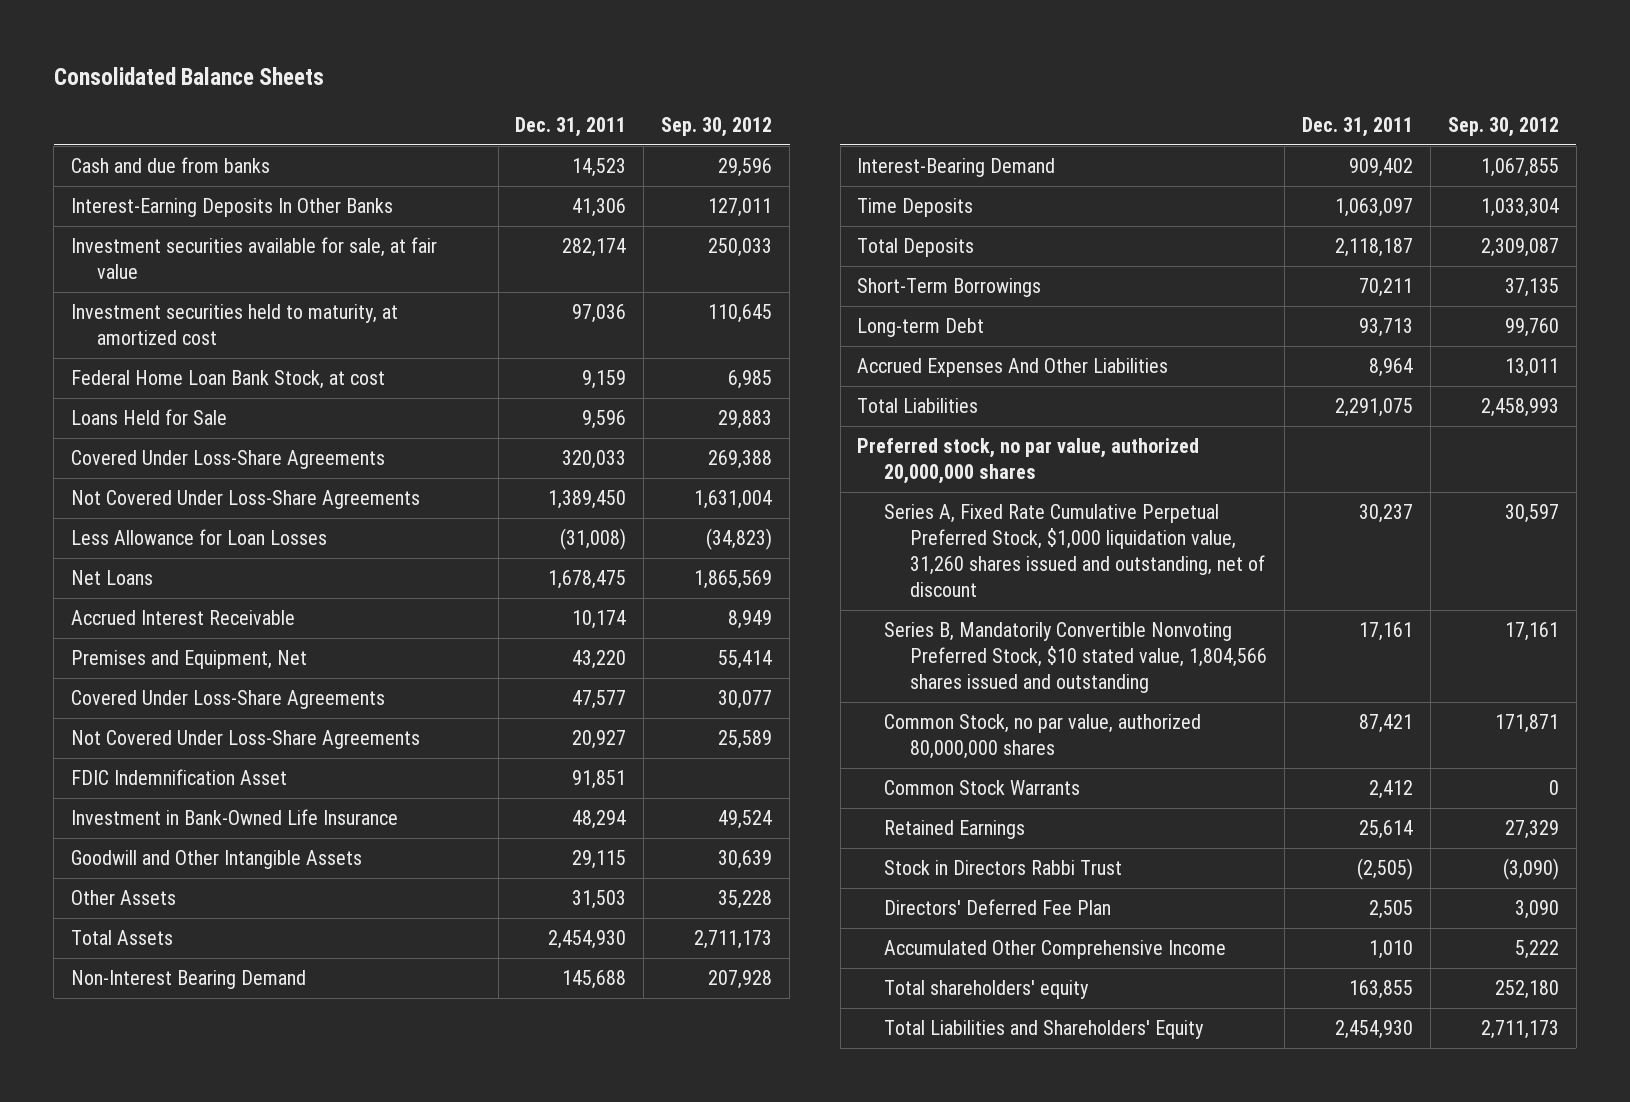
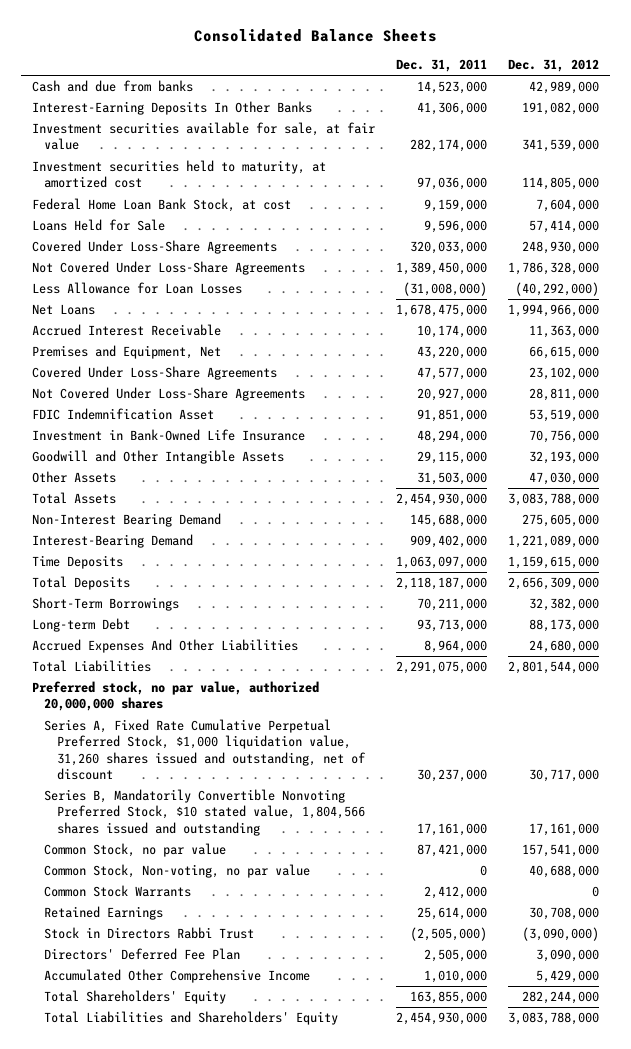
[661,116,773,137] Sep. 30, 2012 -> none
none -> [508,59,600,73] Dec. 31, 2012
[572,158,627,178] 14,523 -> [417,81,488,95] 14,523,000
[572,198,627,218] 41,306 -> [417,102,488,116] 41,306,000
[562,238,627,258] 282,174 -> [410,139,488,153] 282,174,000
[572,304,627,324] 97,036 -> [417,177,488,191] 97,036,000
[582,370,627,390] 9,159 -> [424,199,488,213] 9,159,000
[582,410,627,430] 9,596 -> [424,220,488,234] 9,596,000
[562,450,627,470] 320,033 -> [410,241,488,255] 320,033,000
[548,490,627,510] 1,389,450 -> [396,262,488,276] 1,389,450,000
[560,528,627,551] (31,008) -> [403,282,488,297] (31,008,000)
[548,570,627,590] 1,678,475 -> [396,304,488,318] 1,678,475,000
[572,610,627,630] 10,174 -> [417,325,488,339] 10,174,000
[572,650,627,670] 43,220 -> [417,346,488,360] 43,220,000
[572,690,627,710] 47,577 -> [417,367,488,381] 47,577,000
[572,730,627,750] 20,927 -> [417,388,488,402] 20,927,000
[572,770,627,790] 91,851 -> [417,409,488,423] 91,851,000
[572,810,627,830] 48,294 -> [417,430,488,444] 48,294,000
[572,850,627,870] 29,115 -> [417,451,488,465] 29,115,000
[572,890,627,910] 31,503 -> [417,472,488,486] 31,503,000
[548,930,627,950] 2,454,930 -> [396,493,488,507] 2,454,930,000
[562,970,627,990] 145,688 -> [410,514,488,528] 145,688,000
[1348,158,1413,178] 909,402 -> [410,535,488,549] 909,402,000
[1334,198,1413,218] 1,063,097 -> [396,556,488,570] 1,063,097,000
[1334,238,1413,258] 2,118,187 -> [396,577,488,591] 2,118,187,000
[1358,278,1413,298] 70,211 -> [417,598,488,612] 70,211,000
[1358,318,1413,338] 93,713 -> [417,619,488,633] 93,713,000
[1368,358,1413,378] 8,964 -> [424,640,488,654] 8,964,000
[1334,398,1413,418] 2,291,075 -> [396,661,488,675] 2,291,075,000
[1358,504,1413,524] 30,237 -> [417,769,488,783] 30,237,000
[1358,622,1413,642] 17,161 -> [417,822,488,836] 17,161,000
[883,714,1201,760] Common Stock, no par value, authorized 80,000,000 shares -> [44,843,227,858] Common Stock, no par value
[1358,714,1413,734] 87,421 -> [417,844,488,858] 87,421,000
none -> [44,864,311,879] Common Stock, Non-voting, no par value
[1368,780,1413,800] 2,412 -> [424,886,488,900] 2,412,000
[1358,820,1413,840] 25,614 -> [417,907,488,921] 25,614,000
[1356,858,1413,881] (2,505) -> [410,927,488,942] (2,505,000)
[1368,900,1413,920] 2,505 -> [424,949,488,963] 2,505,000
[1368,940,1413,960] 1,010 -> [424,970,488,984] 1,010,000
[883,980,1089,1000] Total shareholders' equity -> [44,990,227,1005] Total Shareholders' Equity
[1348,980,1413,1000] 163,855 -> [410,991,488,1005] 163,855,000
[1334,1020,1413,1040] 2,454,930 -> [396,1012,488,1026] 2,454,930,000

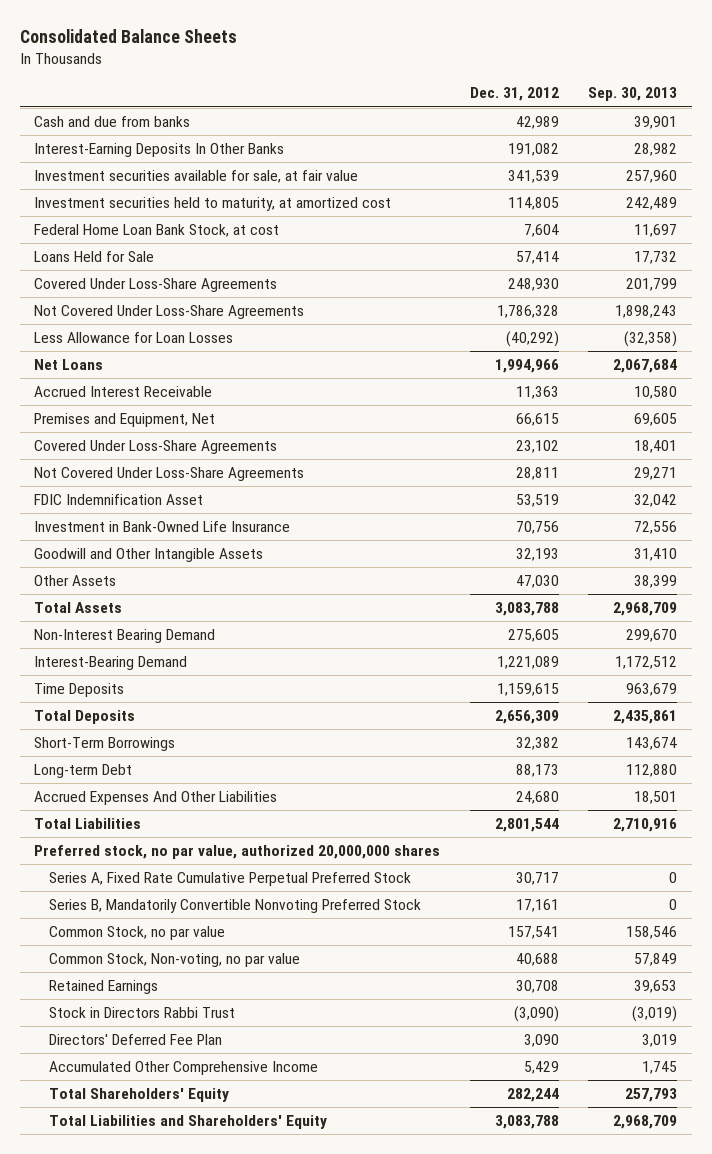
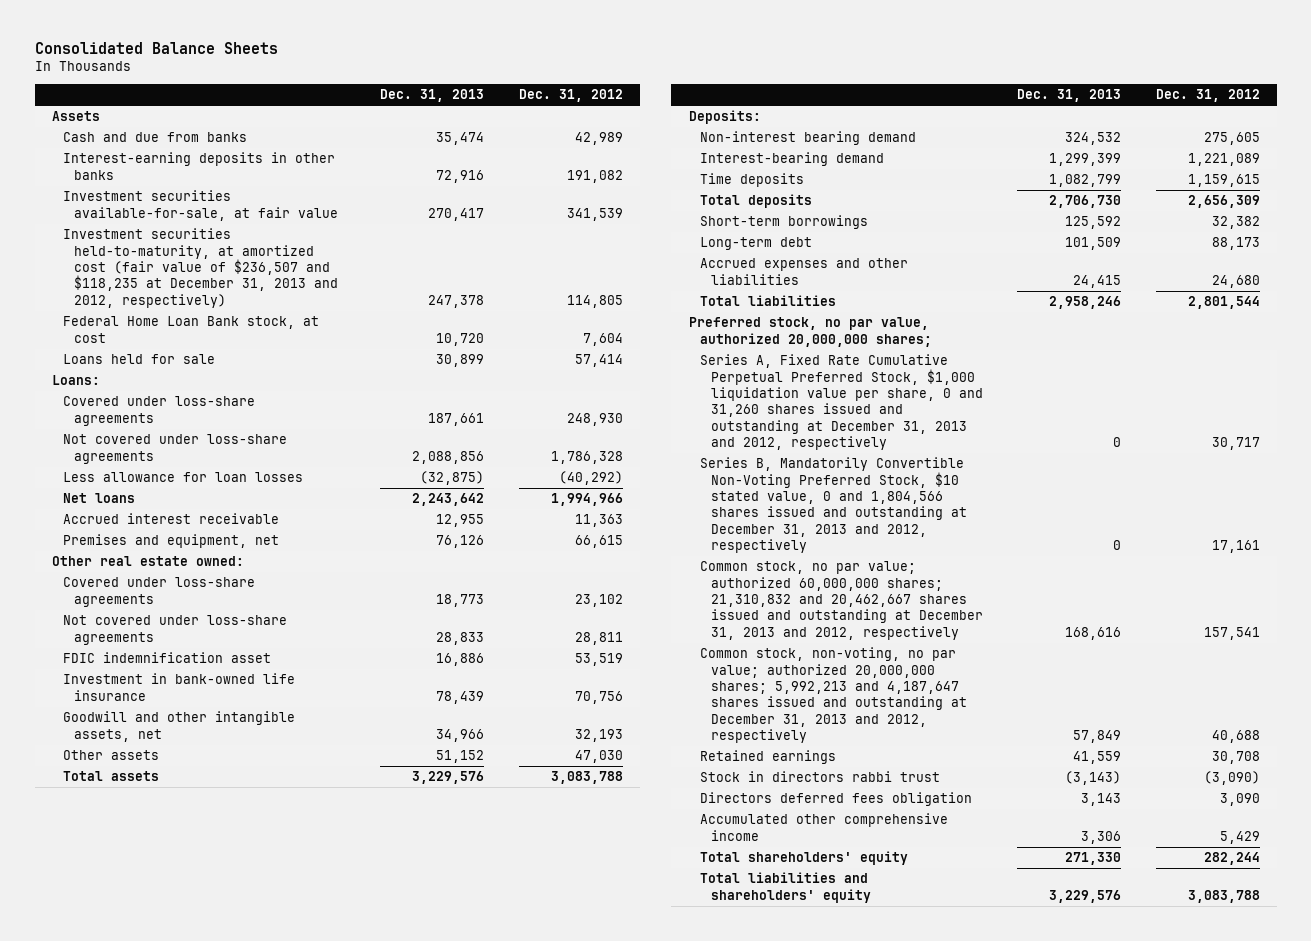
[588,87,678,102] Sep. 30, 2013 -> none
none -> [380,89,485,103] Dec. 31, 2013
none -> [51,111,100,122] Assets
[34,143,285,158] Interest-Earning Deposits In Other Banks -> [62,152,335,180] Interest-earning deposits in other banks
[34,170,359,184] Investment securities available for sale, at fair value -> [62,190,338,221] Investment securities available-for-sale, at fair value
[34,197,392,212] Investment securities held to maturity, at amortized cost -> [62,228,338,308] Investment securities held-to-maturity, at amortized cost (fair value of $236,507 and $118,235 at December 31, 2013 and 2012, respectively)
[34,224,280,238] Federal Home Loan Bank Stock, at cost -> [62,316,319,343] Federal Home Loan Bank stock, at cost
[34,251,155,263] Loans Held for Sale -> [62,354,215,365] Loans held for sale
none -> [51,375,100,386] Loans:
[34,278,278,293] Covered Under Loss-Share Agreements -> [62,396,255,426] Covered under loss-share agreements
[34,305,305,320] Not Covered Under Loss-Share Agreements -> [62,434,287,464] Not covered under loss-share agreements
[34,332,234,344] Less Allowance for Loan Losses -> [62,472,303,483] Less allowance for loan losses
[34,359,104,371] Net Loans -> [62,493,135,504] Net loans
[34,386,213,398] Accrued Interest Receivable -> [62,513,279,525] Accrued interest receivable
[34,413,216,428] Premises and Equipment, Net -> [62,534,279,549] Premises and equipment, net
none -> [51,556,244,567] Other real estate owned:
[34,440,278,455] Covered Under Loss-Share Agreements -> [62,577,255,607] Covered under loss-share agreements
[34,467,305,482] Not Covered Under Loss-Share Agreements -> [62,615,287,645] Not covered under loss-share agreements
[34,494,204,506] FDIC Indemnification Asset -> [62,652,271,664] FDIC indemnification asset
[34,521,291,533] Investment in Bank-Owned Life Insurance -> [62,673,295,701] Investment in bank-owned life insurance
[34,548,264,563] Goodwill and Other Intangible Assets -> [62,711,295,742] Goodwill and other intangible assets, net
[34,575,117,587] Other Assets -> [62,750,159,761] Other assets
[34,602,123,614] Total Assets -> [62,771,159,782] Total assets
none -> [688,110,761,125] Deposits:
[34,629,216,644] Non-Interest Bearing Demand -> [699,131,916,146] Non-interest bearing demand
[34,656,188,671] Interest-Bearing Demand -> [699,152,884,167] Interest-bearing demand
[34,683,125,698] Time Deposits -> [699,173,804,188] Time deposits
[34,710,136,725] Total Deposits -> [699,194,812,209] Total deposits
[34,737,176,752] Short-Term Borrowings -> [699,215,868,230] Short-term borrowings
[34,764,133,779] Long-term Debt -> [699,237,812,251] Long-term debt
[34,791,278,806] Accrued Expenses And Other Liabilities -> [699,258,908,285] Accrued expenses and other liabilities
[34,818,142,830] Total Liabilities -> [699,295,836,307] Total liabilities
[34,845,441,860] Preferred stock, no par value, authorized 20,000,000 shares -> [688,317,932,347] Preferred stock, no par value, authorized 20,000,000 shares;
[48,872,411,887] Series A, Fixed Rate Cumulative Perpetual Preferred Stock -> [699,354,983,450] Series A, Fixed Rate Cumulative Perpetual Preferred Stock, $1,000 liquidation value per share, 0 and 31,260 shares issued and outstanding at December 31, 2013 and 2012, respectively
[48,899,421,914] Series B, Mandatorily Convertible Nonvoting Preferred Stock -> [699,457,967,553] Series B, Mandatorily Convertible Non-Voting Preferred Stock, $10 stated value, 0 and 1,804,566 shares issued and outstanding at December 31, 2013 and 2012, respectively
[48,926,225,941] Common Stock, no par value -> [699,561,983,640] Common stock, no par value; authorized 60,000,000 shares; 21,310,832 and 20,462,667 shares issued and outstanding at December 31, 2013 and 2012, respectively
[48,953,300,968] Common Stock, Non-voting, no par value -> [699,647,967,743] Common stock, non-voting, no par value; authorized 20,000,000 shares; 5,992,213 and 4,187,647 shares issued and outstanding at December 31, 2013 and 2012, respectively
[48,980,158,995] Retained Earnings -> [699,750,836,765] Retained earnings
[48,1007,235,1019] Stock in Directors Rabbi Trust -> [699,771,940,783] Stock in directors rabbi trust
[48,1034,222,1046] Directors' Deferred Fee Plan -> [699,792,972,807] Directors deferred fees obligation
[48,1061,318,1076] Accumulated Other Comprehensive Income -> [699,813,948,841] Accumulated other comprehensive income
[48,1088,229,1103] Total Shareholders' Equity -> [699,851,908,866] Total shareholders' equity
[48,1115,327,1130] Total Liabilities and Shareholders' Equity -> [699,872,871,903] Total liabilities and shareholders' equity

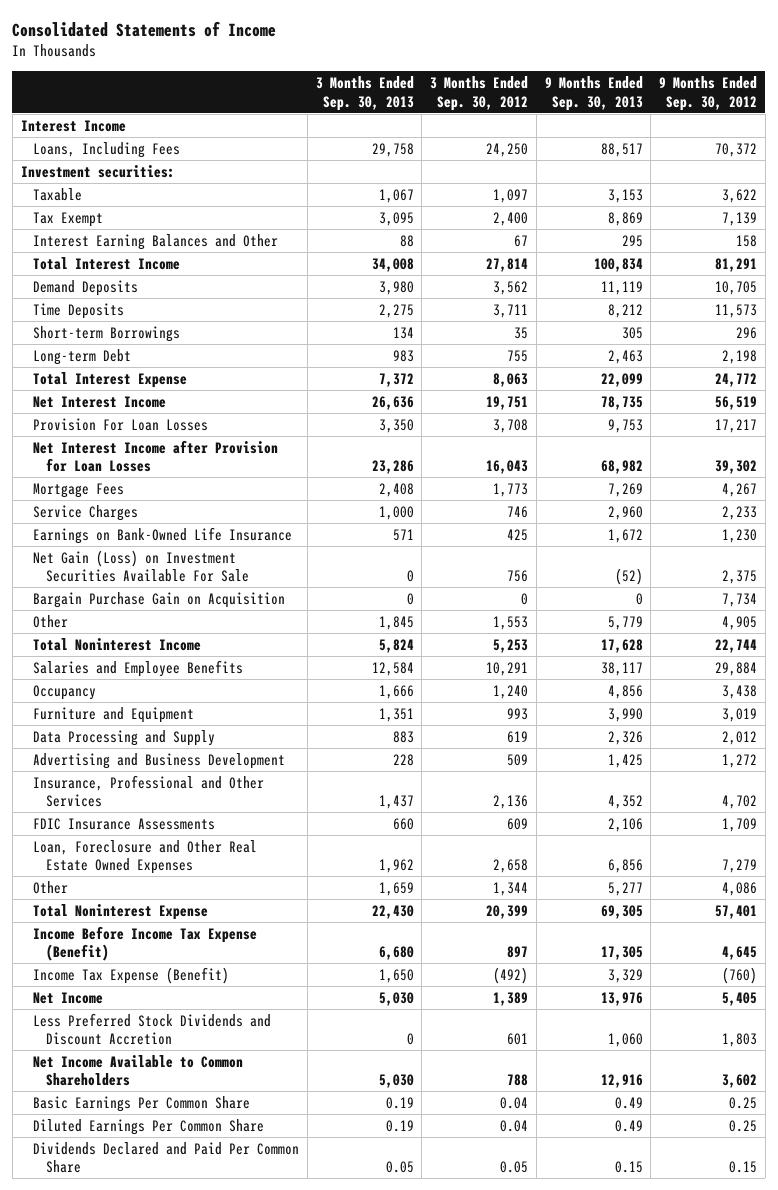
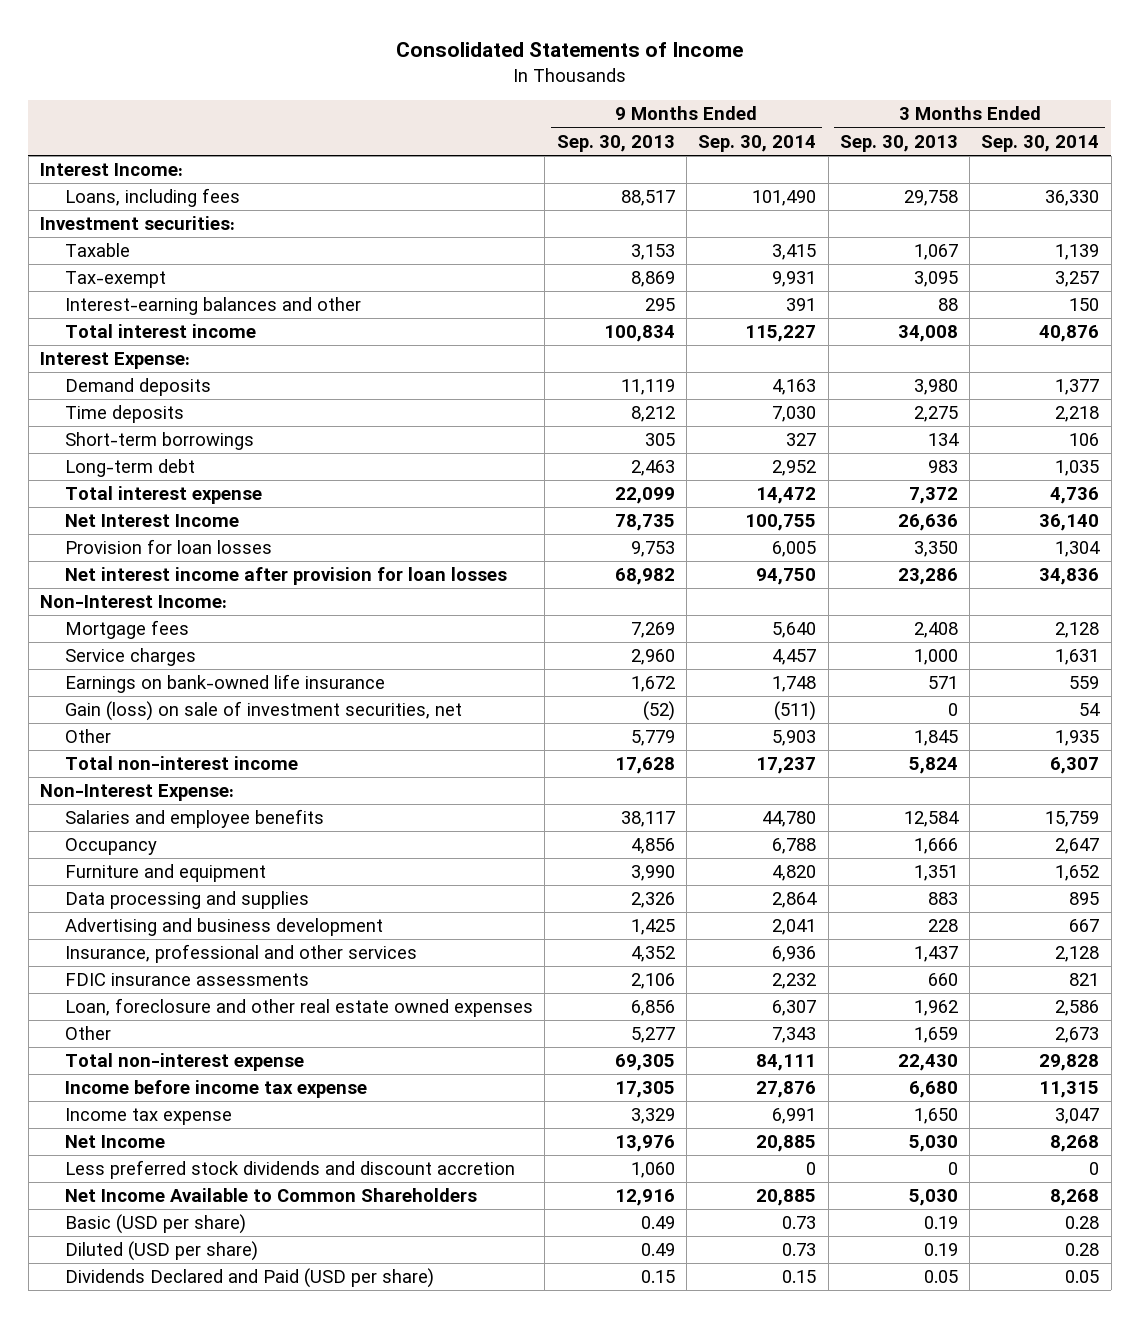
[430,75,529,111] 3 Months Ended Sep. 30, 2012 -> none
[659,75,758,111] 9 Months Ended Sep. 30, 2012 -> none
none -> [698,134,817,152] Sep. 30, 2014
none -> [981,134,1100,152] Sep. 30, 2014
[20,119,126,132] Interest Income -> [39,163,183,177] Interest Income:
[33,141,181,158] Loans, Including Fees -> [64,188,240,208] Loans, including fees
[33,211,104,227] Tax Exempt -> [64,271,166,289] Tax-exempt
[33,233,279,250] Interest Earning Balances and Other -> [64,297,361,316] Interest-earning balances and other
[33,256,181,270] Total Interest Income -> [64,324,256,339] Total interest income
none -> [39,352,190,370] Interest Expense:
[33,279,139,296] Demand Deposits -> [64,378,211,397] Demand deposits
[33,302,125,319] Time Deposits -> [64,405,184,424] Time deposits
[33,325,181,342] Short-term Borrowings -> [64,432,254,451] Short-term borrowings
[33,348,132,365] Long-term Debt -> [64,459,195,478] Long-term debt
[33,371,188,388] Total Interest Expense -> [64,486,262,505] Total interest expense
[33,591,286,608] Bargain Purchase Gain on Acquisition -> none
[33,417,209,431] Provision For Loan Losses -> [64,539,272,555] Provision for loan losses
[33,439,279,473] Net Interest Income after Provision for Loan Losses -> [64,567,507,586] Net interest income after provision for loan losses
none -> [39,595,227,609] Non-Interest Income:
[33,482,125,498] Mortgage Fees -> [64,620,189,640] Mortgage fees
[33,504,139,521] Service Charges -> [64,648,196,667] Service charges
[33,526,293,544] Earnings on Bank-Owned Life Insurance -> [64,674,385,694] Earnings on bank-owned life insurance
[33,549,249,583] Net Gain (Loss) on Investment Securities Available For Sale -> [64,701,462,722] Gain (loss) on sale of investment securities, net
[33,637,202,651] Total Noninterest Income -> [64,756,298,771] Total non-interest income
none -> [39,784,234,802] Non-Interest Expense:
[33,659,244,677] Salaries and Employee Benefits -> [64,809,324,829] Salaries and employee benefits
[33,706,195,723] Furniture and Equipment -> [64,864,266,883] Furniture and equipment
[33,729,216,746] Data Processing and Supply -> [64,891,309,910] Data processing and supplies
[33,752,286,769] Advertising and Business Development -> [64,918,383,937] Advertising and business development
[33,774,265,808] Insurance, Professional and Other Services -> [64,944,417,964] Insurance, professional and other services
[33,817,216,830] FDIC Insurance Assessments -> [64,973,309,987] FDIC insurance assessments
[33,839,258,875] Loan, Foreclosure and Other Real Estate Owned Expenses -> [64,998,533,1018] Loan, foreclosure and other real estate owned expenses
[33,903,209,920] Total Noninterest Expense -> [64,1053,304,1072] Total non-interest expense
[33,925,258,962] Income Before Income Tax Expense (Benefit) -> [64,1080,367,1099] Income before income tax expense
[33,966,230,984] Income Tax Expense (Benefit) -> [64,1108,232,1126] Income tax expense
[33,1012,272,1046] Less Preferred Stock Dividends and Discount Accretion -> [64,1160,515,1180] Less preferred stock dividends and discount accretion
[33,1095,251,1112] Basic Earnings Per Common Share -> [64,1214,246,1235] Basic (USD per share)
[33,1118,265,1135] Diluted Earnings Per Common Share -> [64,1241,258,1262] Diluted (USD per share)
[33,1141,300,1174] Dividends Declared and Paid Per Common Share -> [64,1268,434,1289] Dividends Declared and Paid (USD per share)

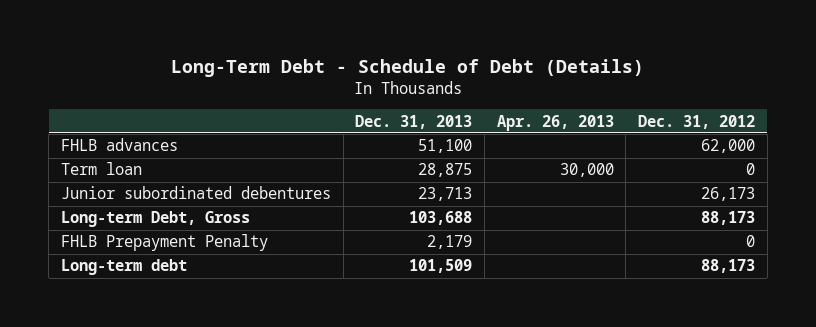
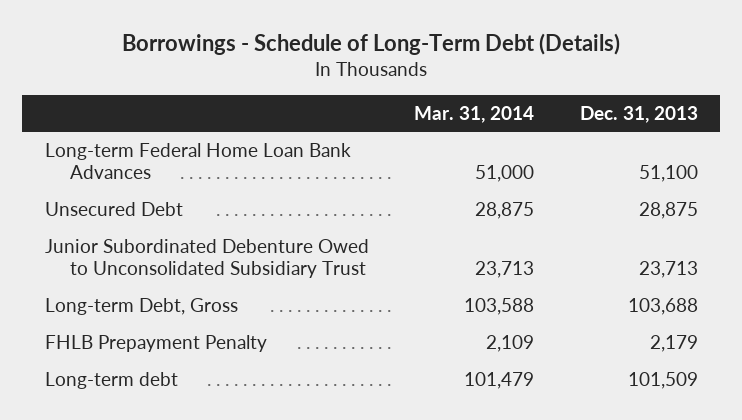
[171,58,645,77] Long-Term Debt - Schedule of Debt (Details) -> [122,32,621,55] Borrowings - Schedule of Long-Term Debt (Details)
[496,114,614,131] Apr. 26, 2013 -> none
[638,114,756,129] Dec. 31, 2012 -> none
none -> [414,105,535,123] Mar. 31, 2014
[61,138,179,152] FHLB advances -> [44,143,351,180] Long-term Federal Home Loan Bank Advances
[61,162,143,176] Term loan -> [44,202,183,217] Unsecured Debt
[61,186,332,200] Junior subordinated debentures -> [44,239,369,279] Junior Subordinated Debenture Owed to Unconsolidated Subsidiary Trust

